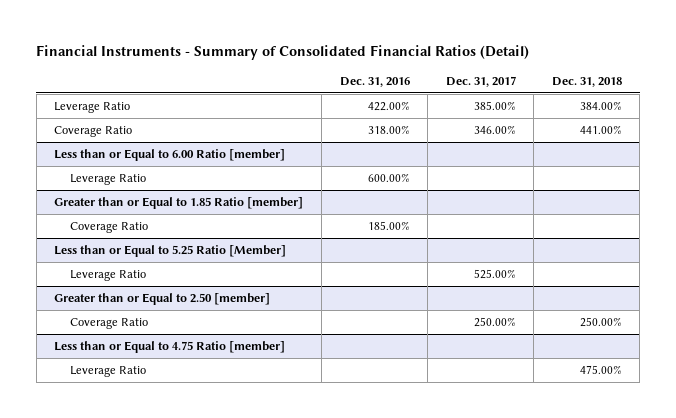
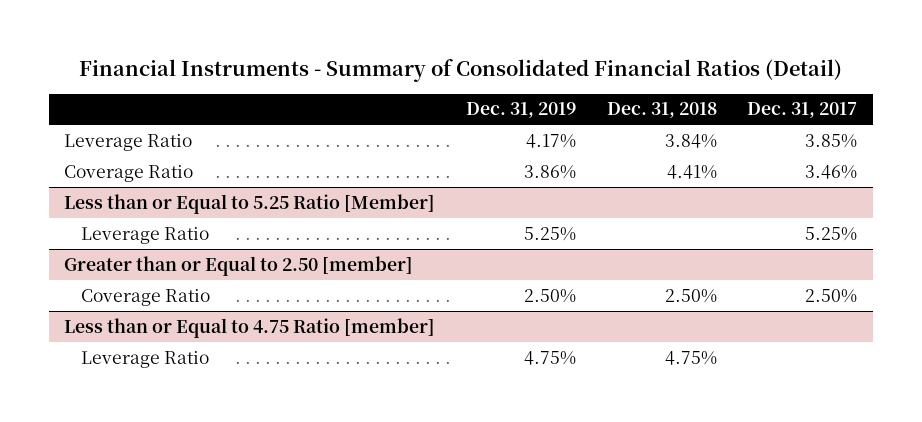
[339,76,410,87] Dec. 31, 2016 -> none
none -> [466,102,577,119] Dec. 31, 2019
[54,149,286,162] Less than or Equal to 6.00 Ratio [member] -> none
[69,174,146,186] Leverage Ratio -> none
[54,197,304,210] Greater than or Equal to 1.85 Ratio [member] -> none
[69,222,148,234] Coverage Ratio -> none
[473,101,516,111] 385.00% -> [805,133,858,148] 3.85%
[579,101,622,111] 384.00% -> [664,133,717,148] 3.84%
[473,125,516,135] 346.00% -> [805,164,858,179] 3.46%
[579,125,622,135] 441.00% -> [666,164,717,179] 4.41%
[473,269,516,280] 525.00% -> [805,226,858,241] 5.25%
[473,317,516,328] 250.00% -> [805,288,858,303] 2.50%
[579,317,622,328] 250.00% -> [664,288,717,303] 2.50%
[579,365,622,375] 475.00% -> [664,350,717,365] 4.75%

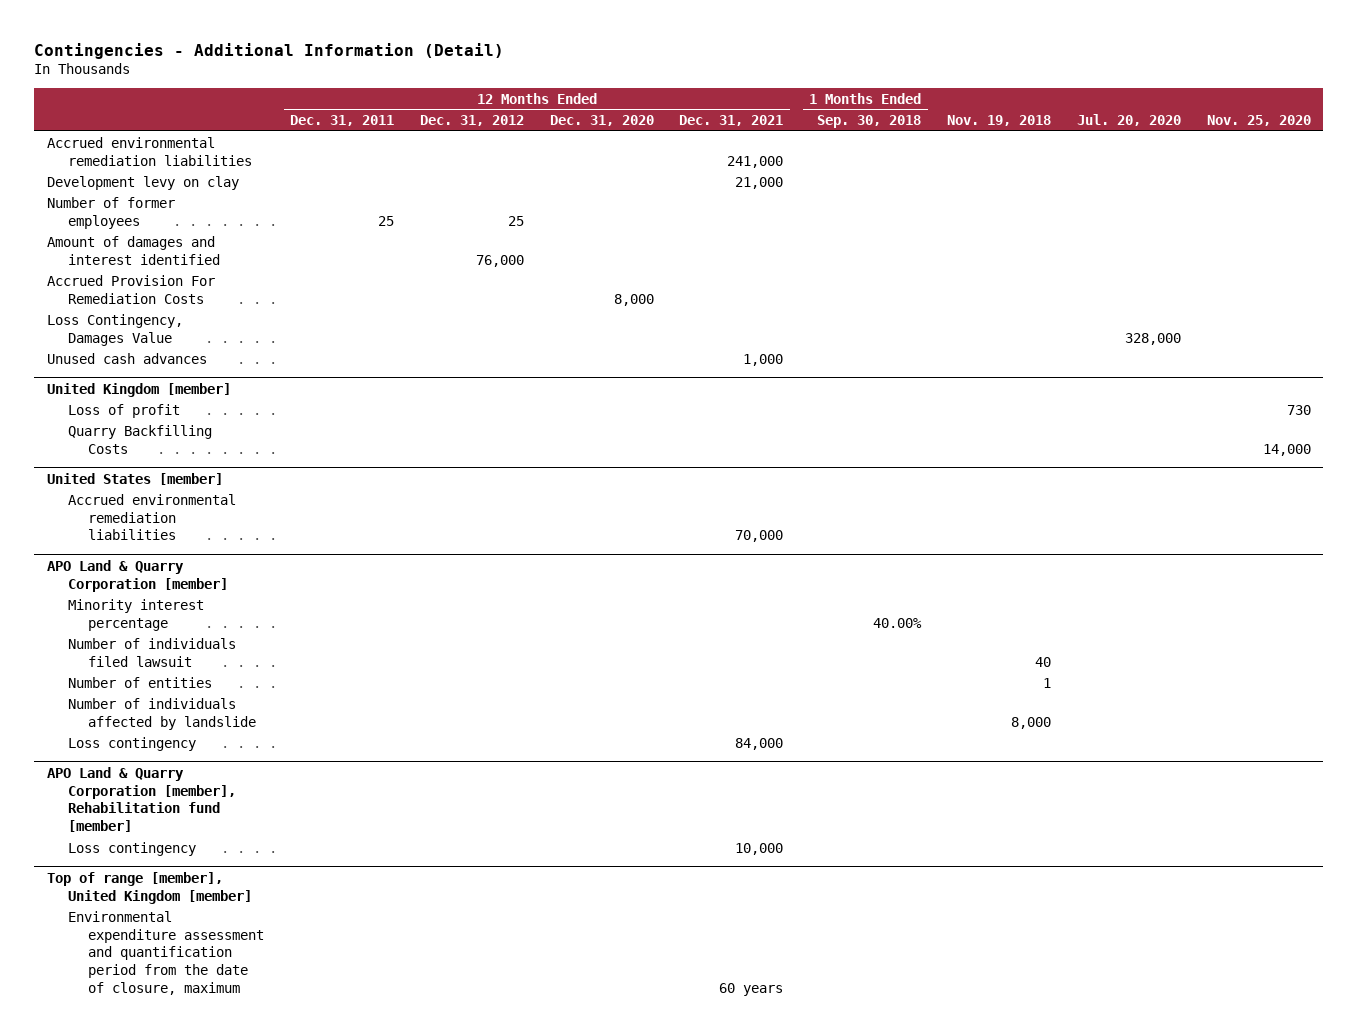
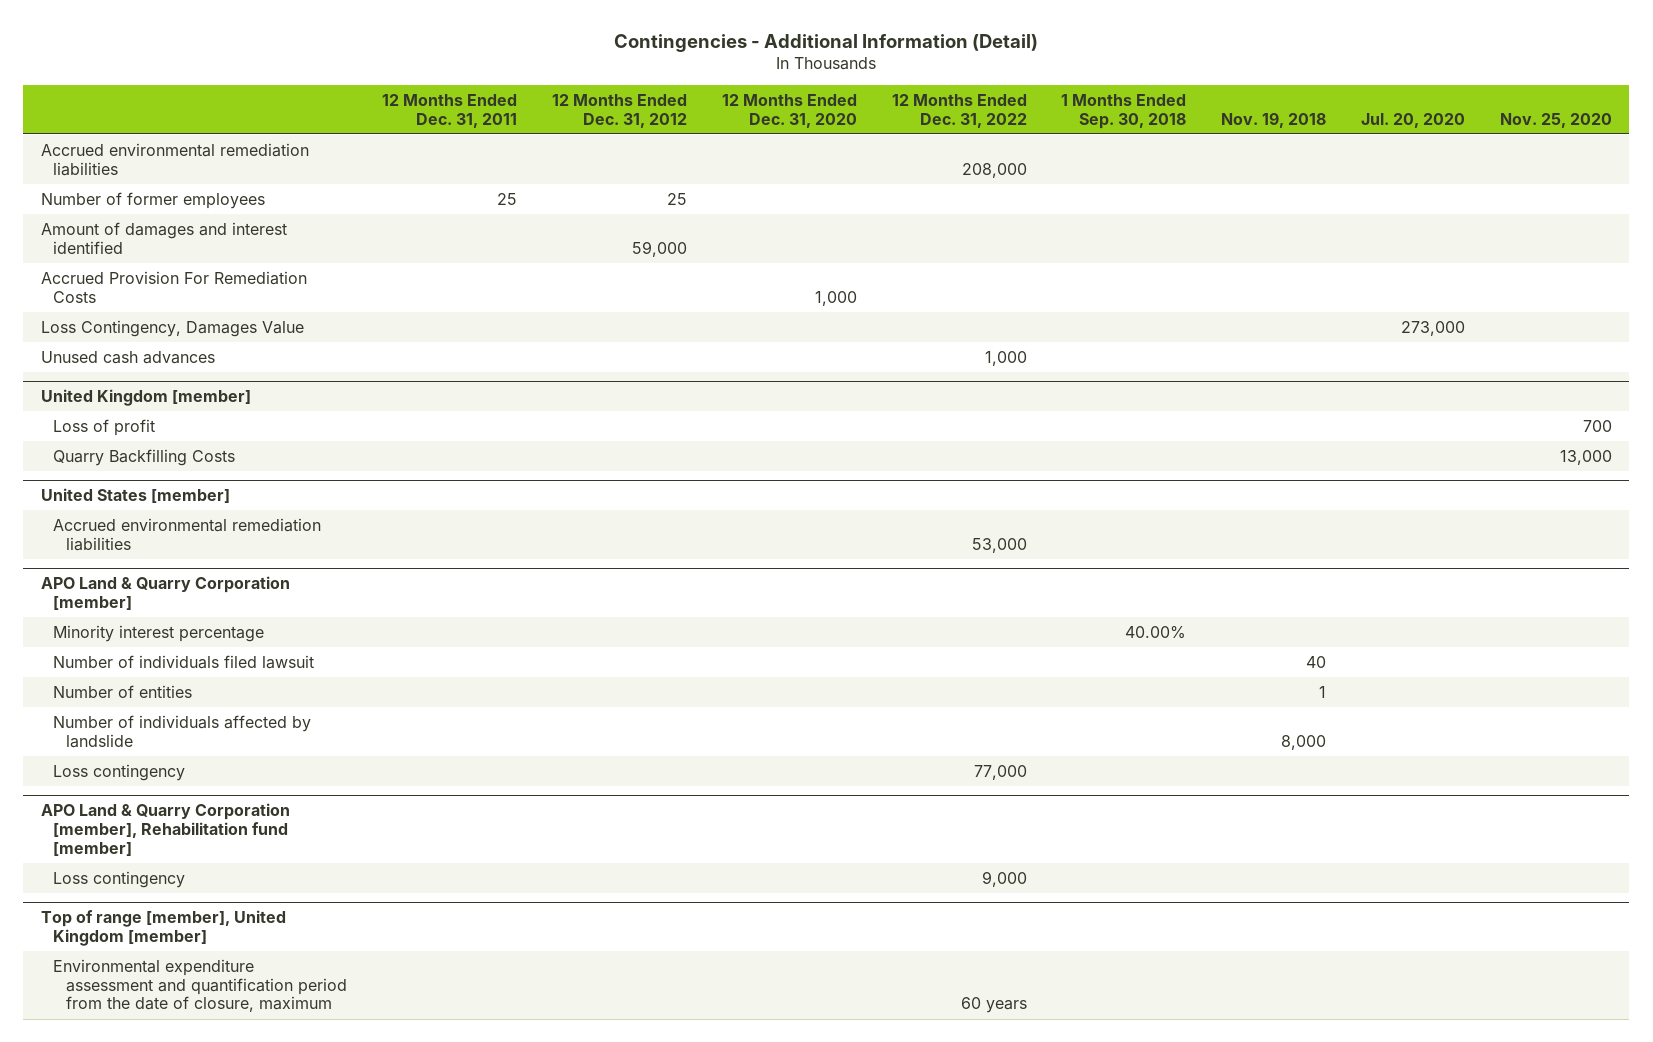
[679,115,784,127] Dec. 31, 2021 -> none
none -> [891,93,1027,128] 12 Months Ended Dec. 31, 2022
[47,175,240,190] Development levy on clay -> none
[475,254,524,267] 76,000 -> [631,240,687,257] 59,000
[613,293,654,306] 8,000 -> [814,290,857,306] 1,000
[1124,332,1181,345] 328,000 -> [1401,320,1466,336] 273,000
[1286,404,1311,415] 730 -> [1582,419,1612,432] 700
[1262,443,1311,456] 14,000 -> [1559,449,1612,465] 13,000

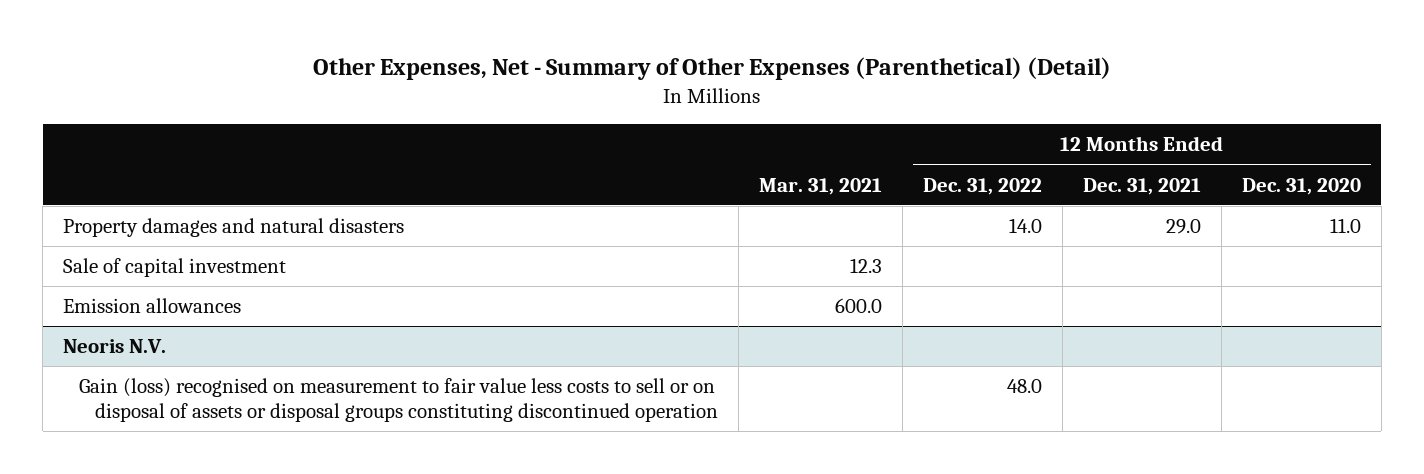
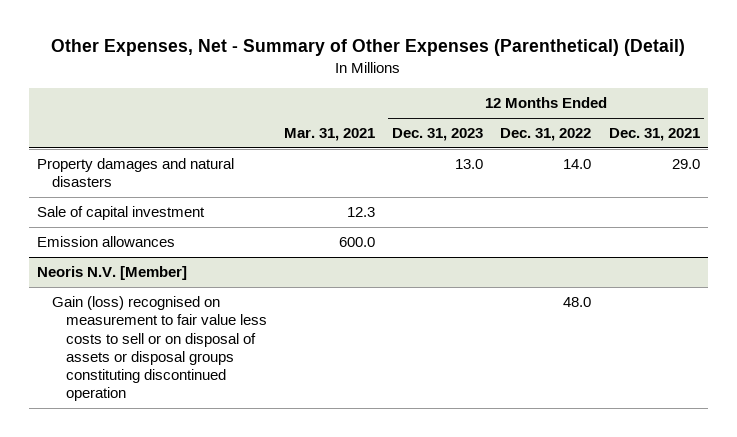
[1241,177,1361,195] Dec. 31, 2020 -> none
none -> [392,128,484,142] Dec. 31, 2023
[63,339,167,354] Neoris N.V. -> [37,266,188,281] Neoris N.V. [Member]

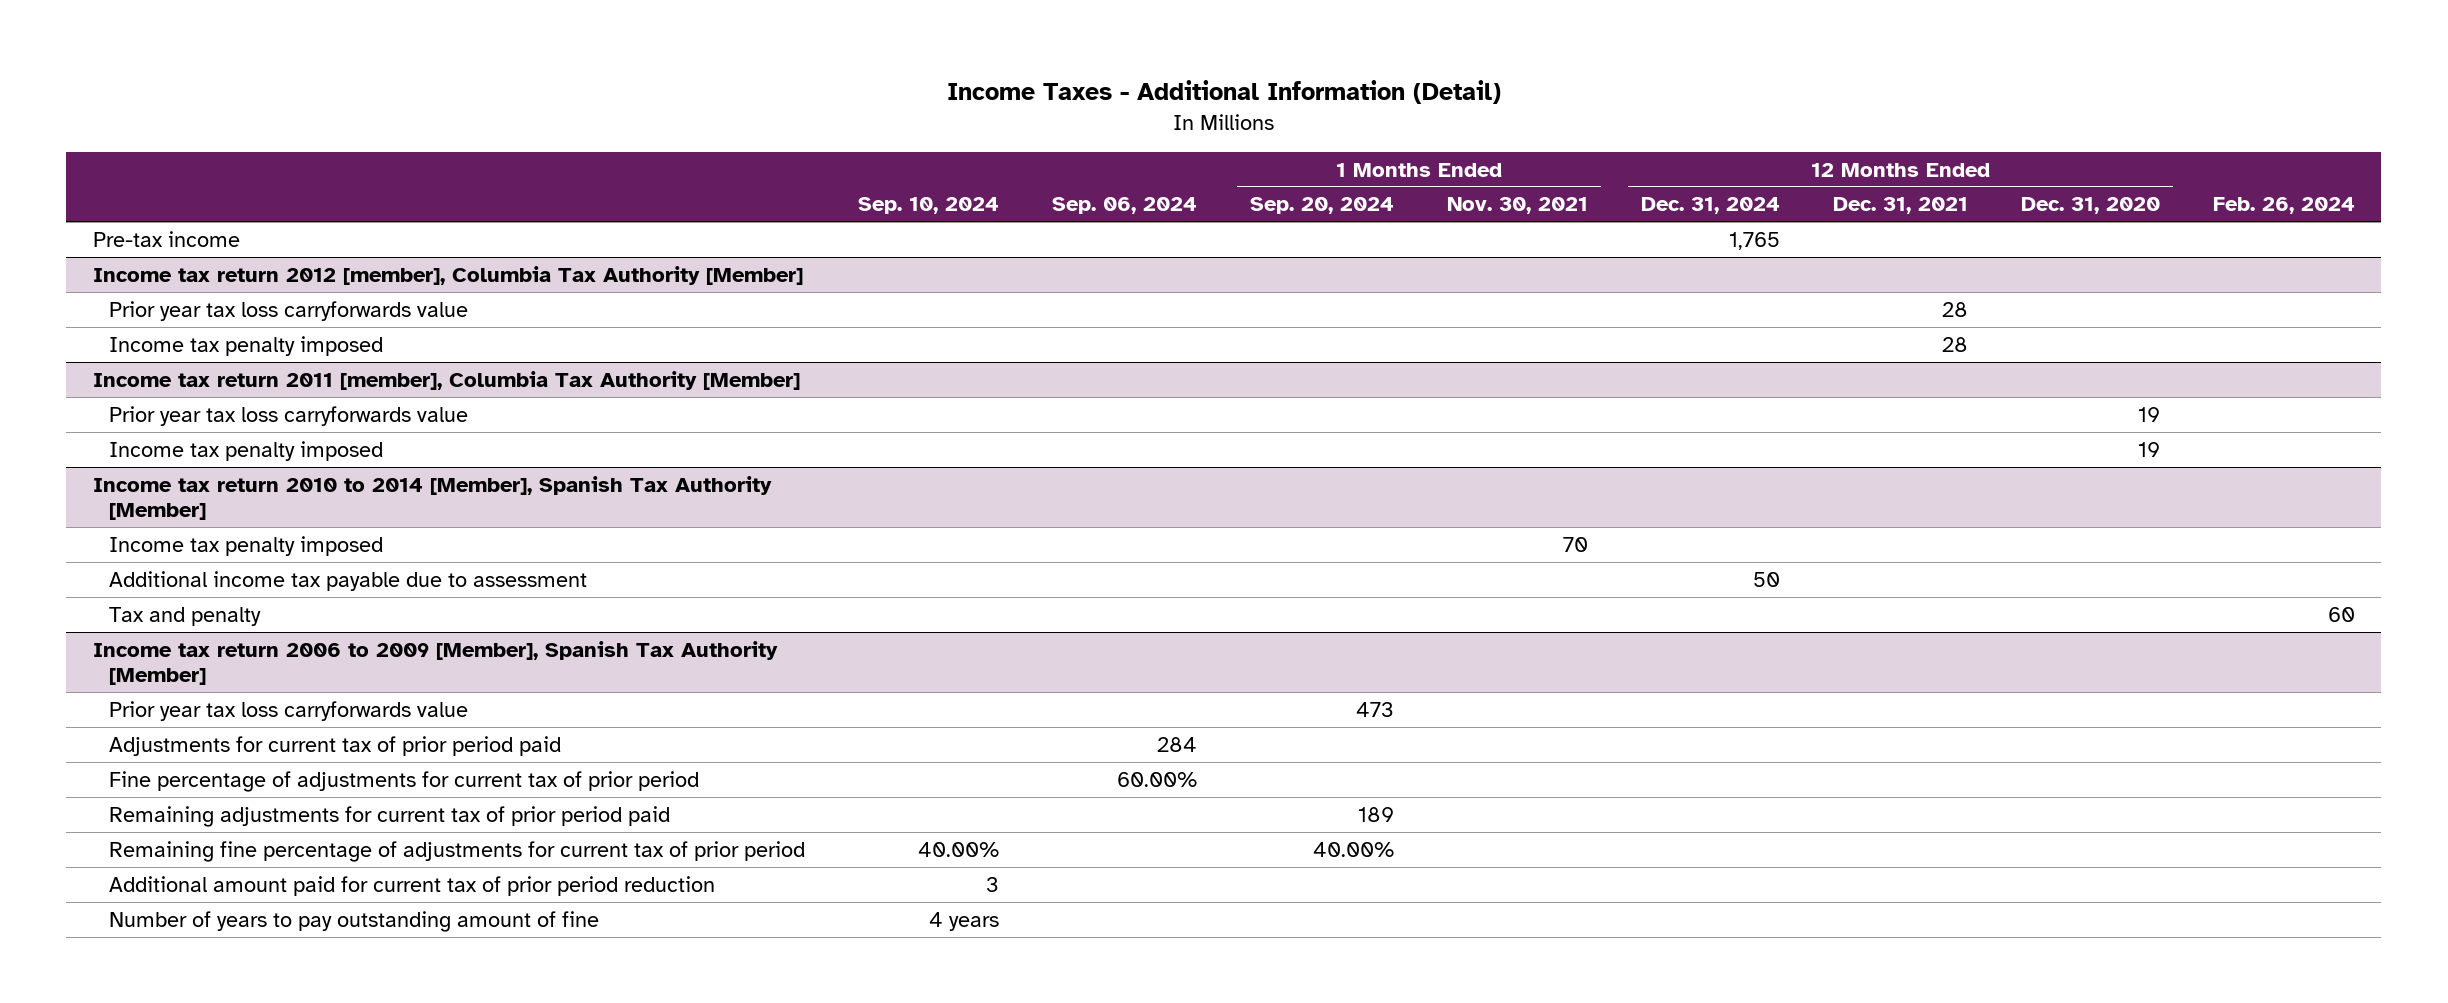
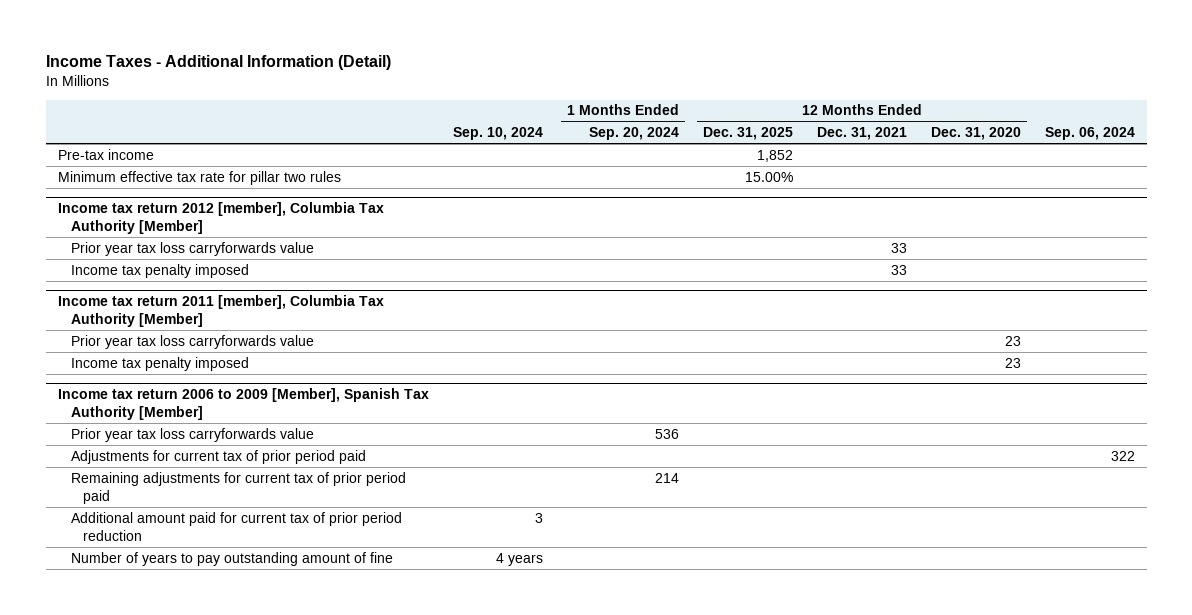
[1447,197,1589,215] Nov. 30, 2021 -> none
[1641,197,1781,215] Dec. 31, 2024 -> none
[2212,197,2355,215] Feb. 26, 2024 -> none
none -> [702,127,793,141] Dec. 31, 2025
none -> [57,170,341,185] Minimum effective tax rate for pillar two rules
[1942,301,1969,317] 28 -> [890,242,907,253] 33
[1942,336,1969,352] 28 -> [890,264,907,275] 33
[92,475,772,521] Income tax return 2010 to 2014 [Member], Spanish Tax Authority [Member] -> none
[109,535,384,556] Income tax penalty imposed -> none
[109,570,588,591] Additional income tax payable due to assessment -> none
[109,606,262,626] Tax and penalty -> none
[2138,406,2161,422] 19 -> [1004,335,1021,346] 23
[2138,441,2161,457] 19 -> [1004,357,1021,368] 23
[109,770,700,792] Fine percentage of adjustments for current tax of prior period -> none
[109,840,806,862] Remaining fine percentage of adjustments for current tax of prior period -> none
[1356,701,1395,717] 473 -> [654,428,679,439] 536
[1157,736,1198,752] 284 -> [1110,450,1135,461] 322
[1358,806,1395,822] 189 -> [654,472,679,483] 214

